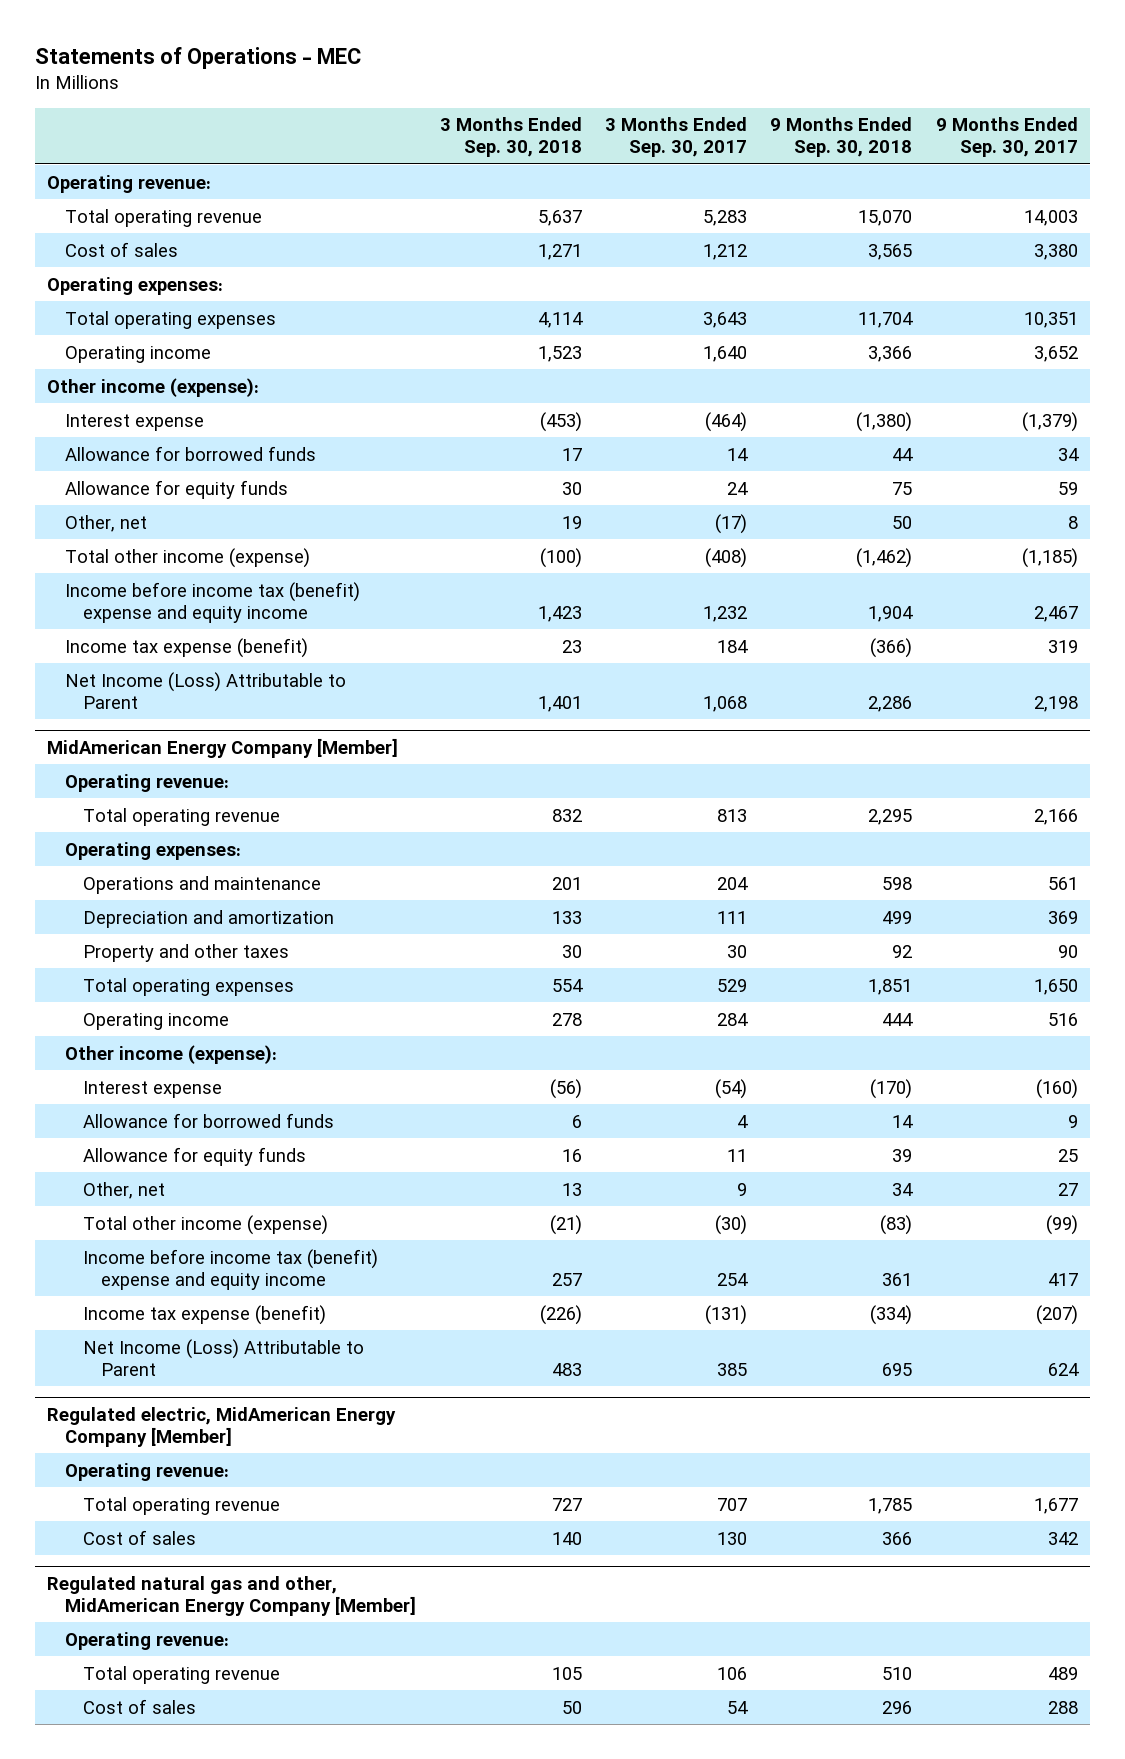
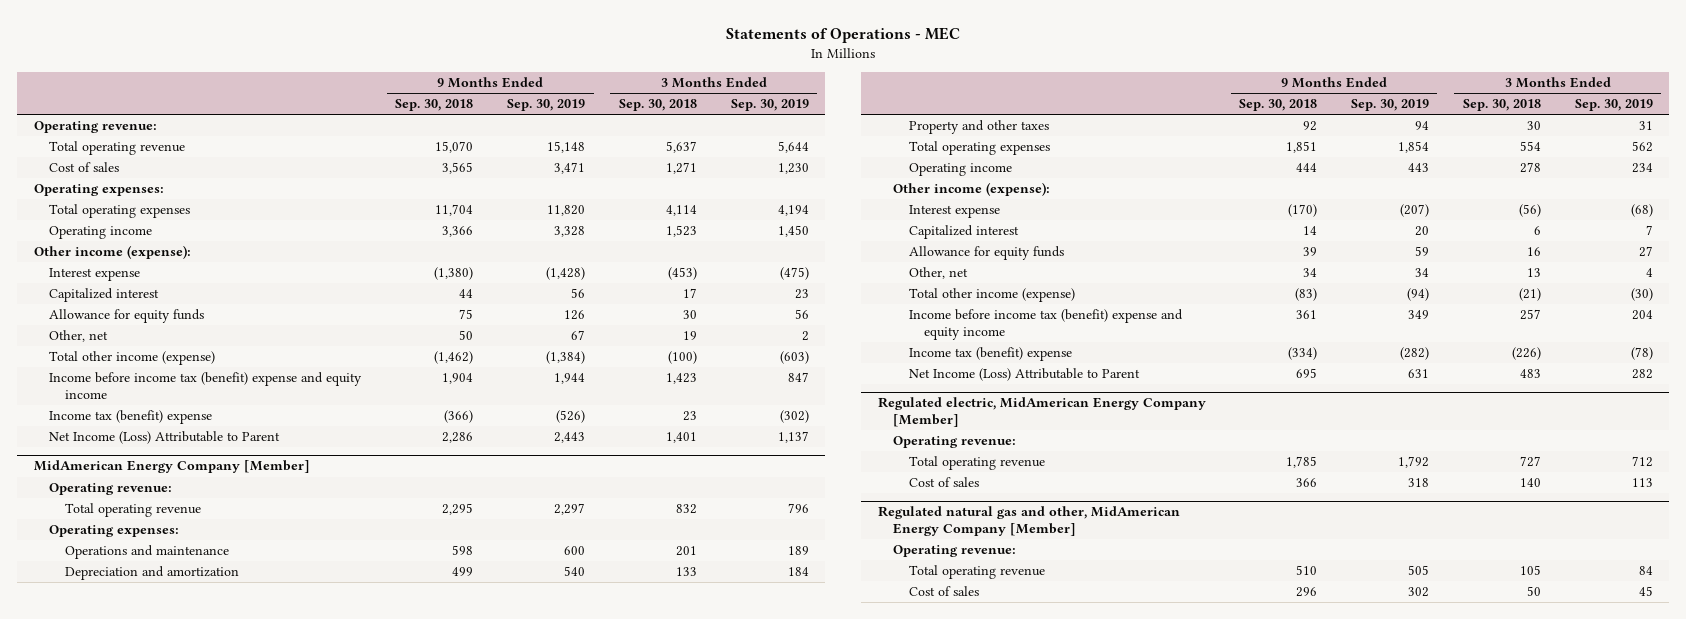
[605,117,748,158] 3 Months Ended Sep. 30, 2017 -> none
[935,117,1078,158] 9 Months Ended Sep. 30, 2017 -> none
none -> [507,99,586,112] Sep. 30, 2019
none -> [730,99,809,112] Sep. 30, 2019
[65,445,317,461] Allowance for borrowed funds -> [49,288,160,303] Capitalized interest
[65,637,309,658] Income tax expense (benefit) -> [49,410,213,425] Income tax (benefit) expense
[83,1112,335,1128] Allowance for borrowed funds -> [908,225,1019,240] Capitalized interest
[83,1304,327,1325] Income tax expense (benefit) -> [908,347,1072,362] Income tax (benefit) expense

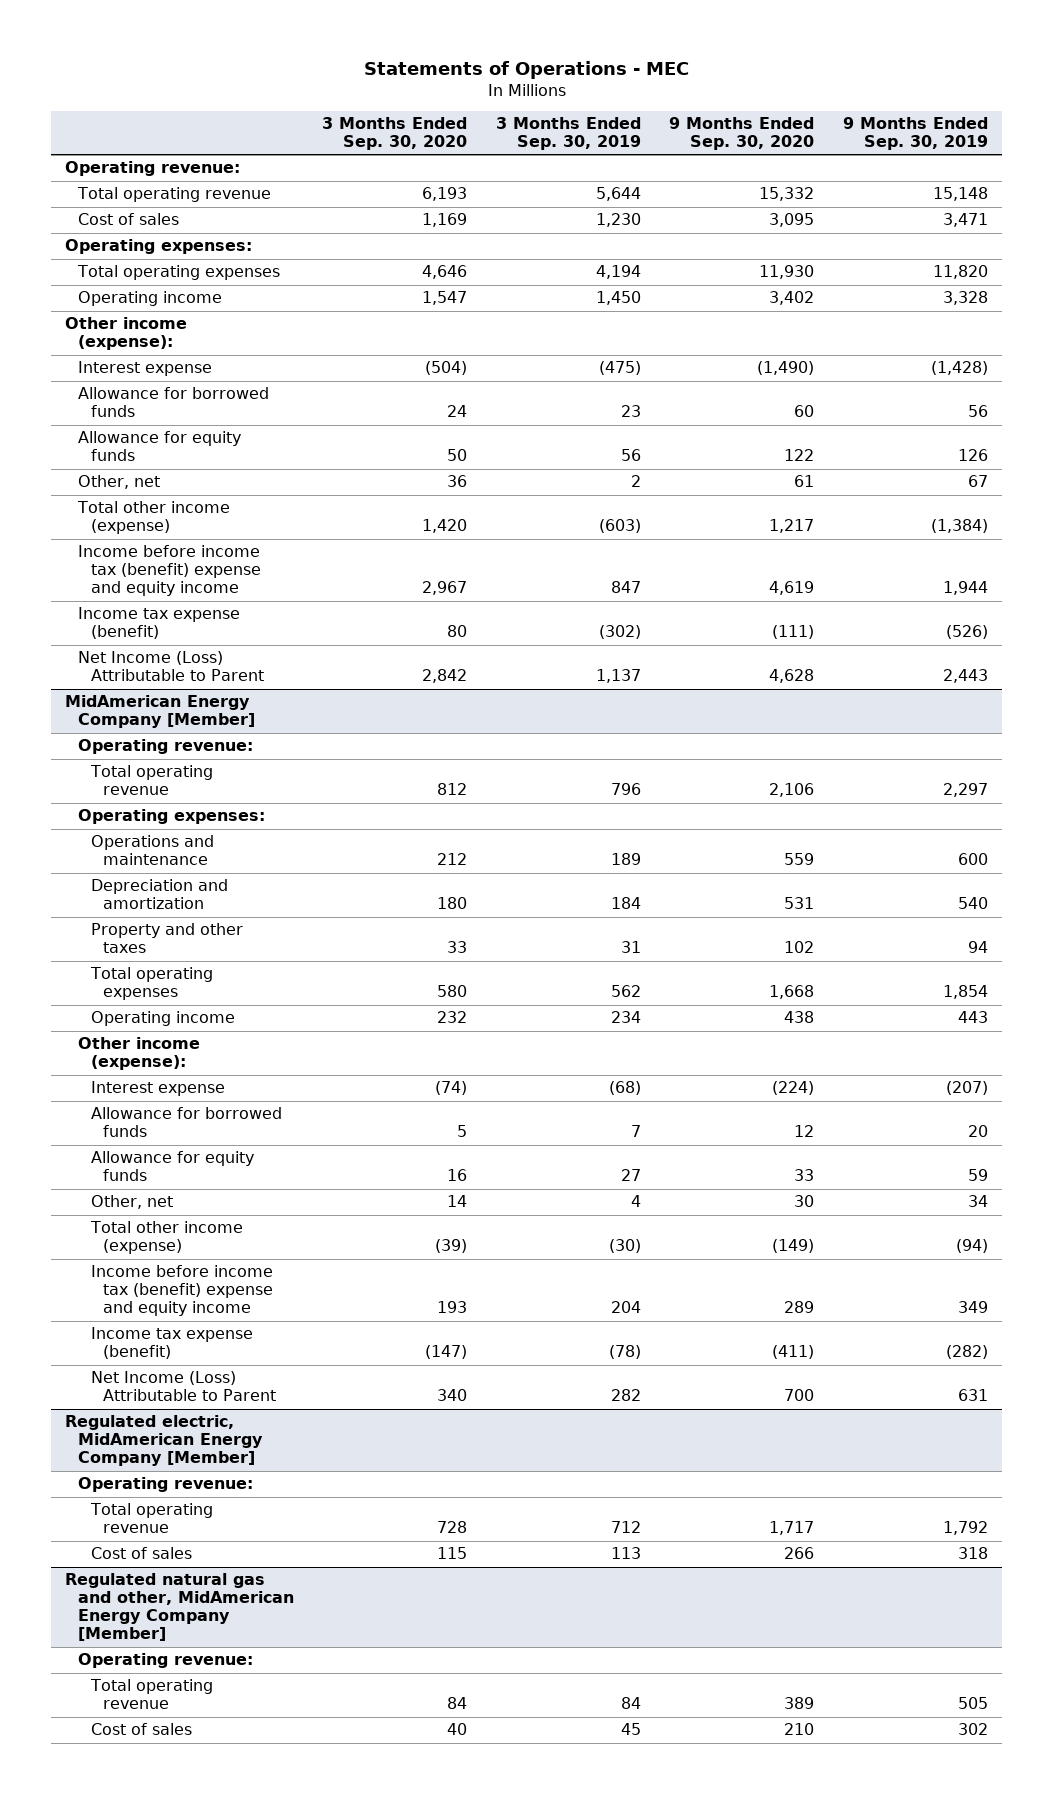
[395,99,474,112] Sep. 30, 2018 -> none
[618,99,697,112] Sep. 30, 2018 -> none
none -> [322,117,468,151] 3 Months Ended Sep. 30, 2020
none -> [669,117,815,151] 9 Months Ended Sep. 30, 2020
[49,288,160,303] Capitalized interest -> [78,387,270,418] Allowance for borrowed funds
[49,410,213,425] Income tax (benefit) expense -> [78,607,241,640] Income tax expense (benefit)
[908,225,1019,240] Capitalized interest -> [90,1107,282,1138] Allowance for borrowed funds
[908,347,1072,362] Income tax (benefit) expense -> [90,1327,253,1360] Income tax expense (benefit)

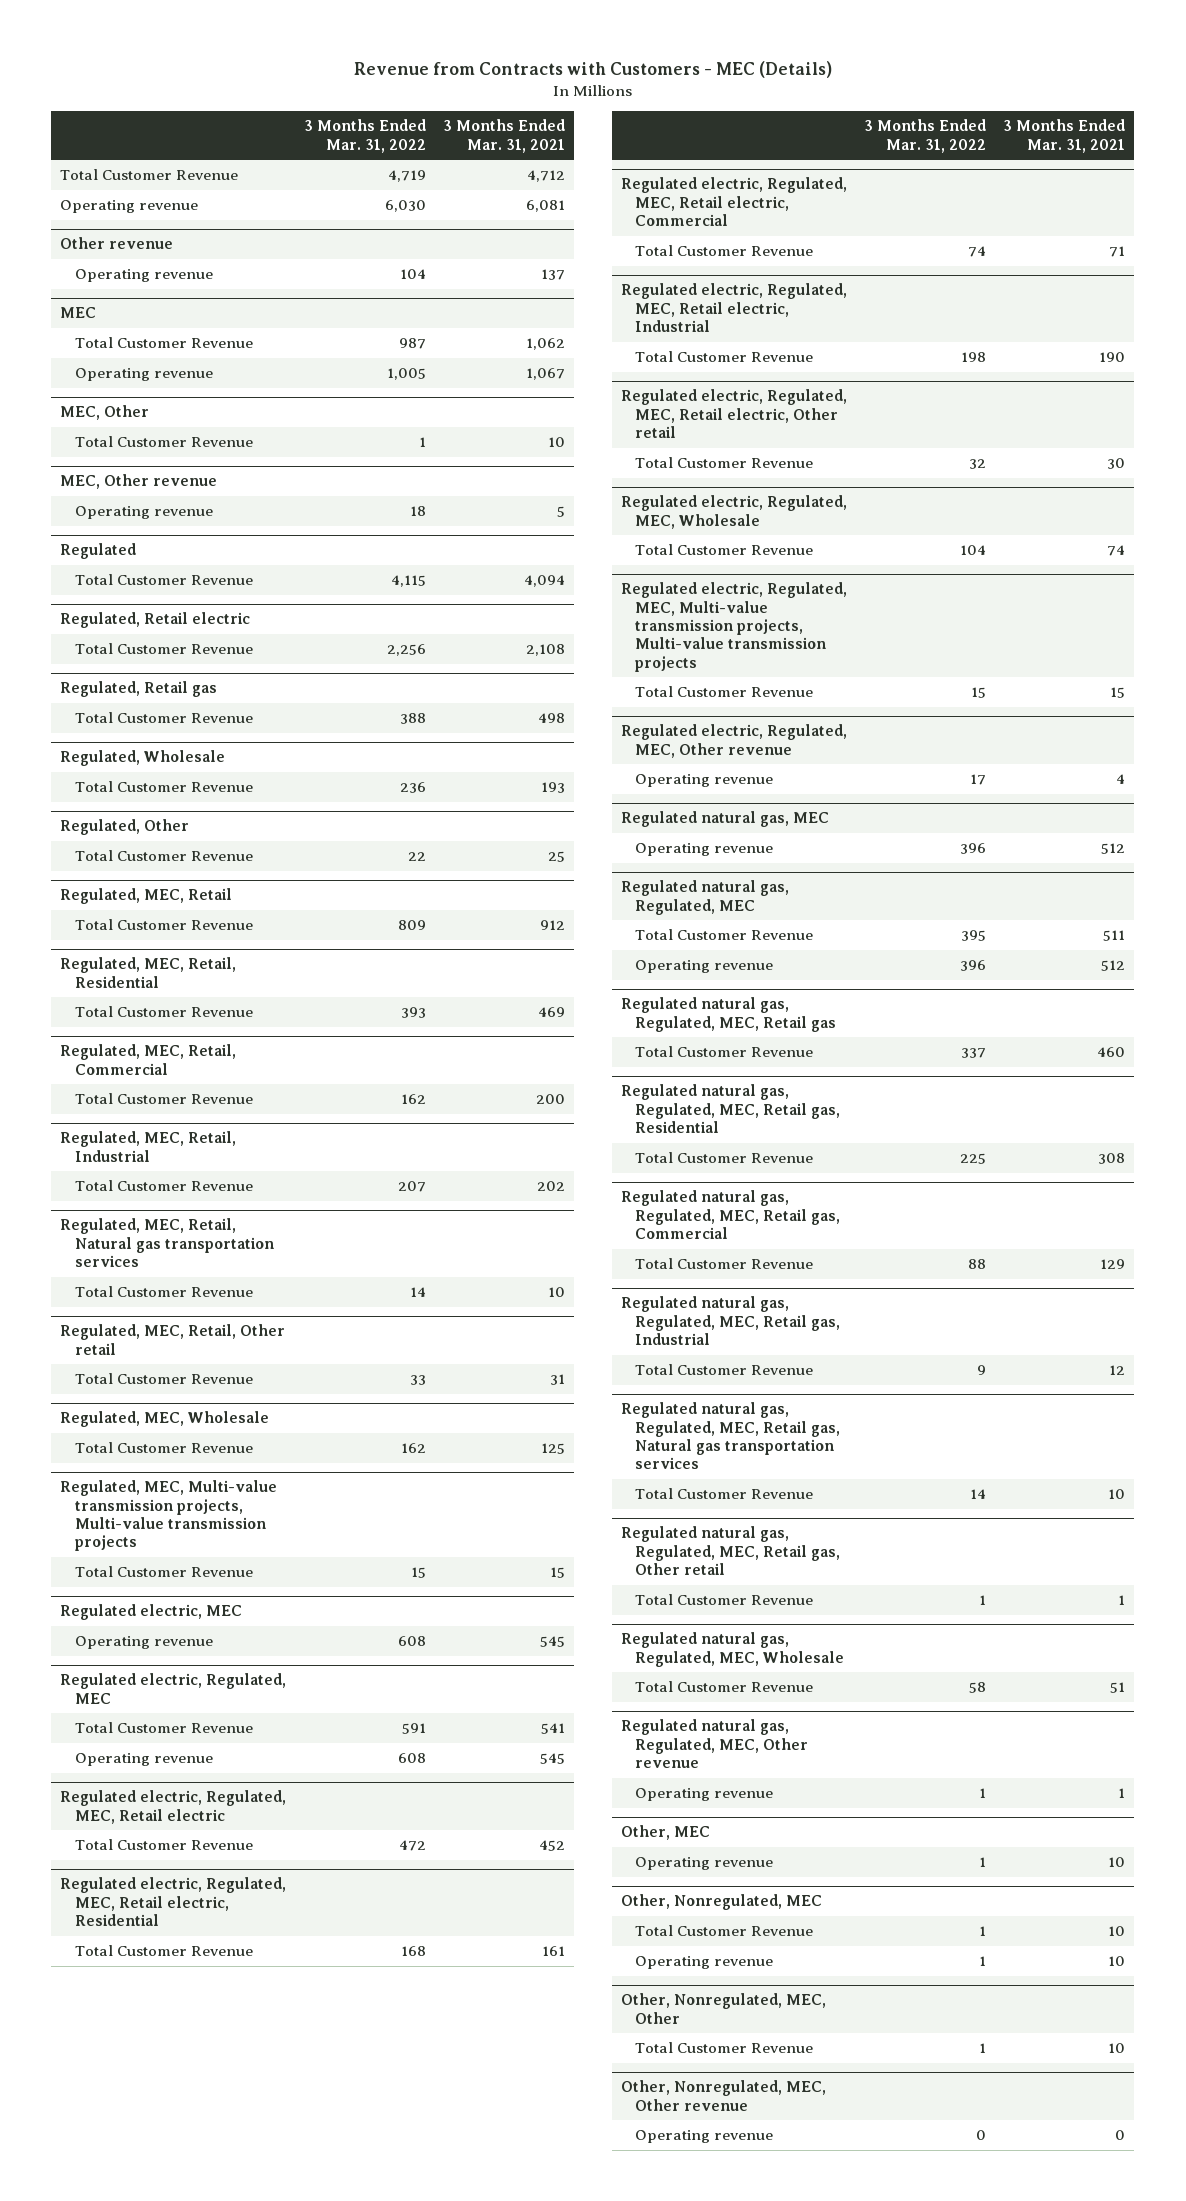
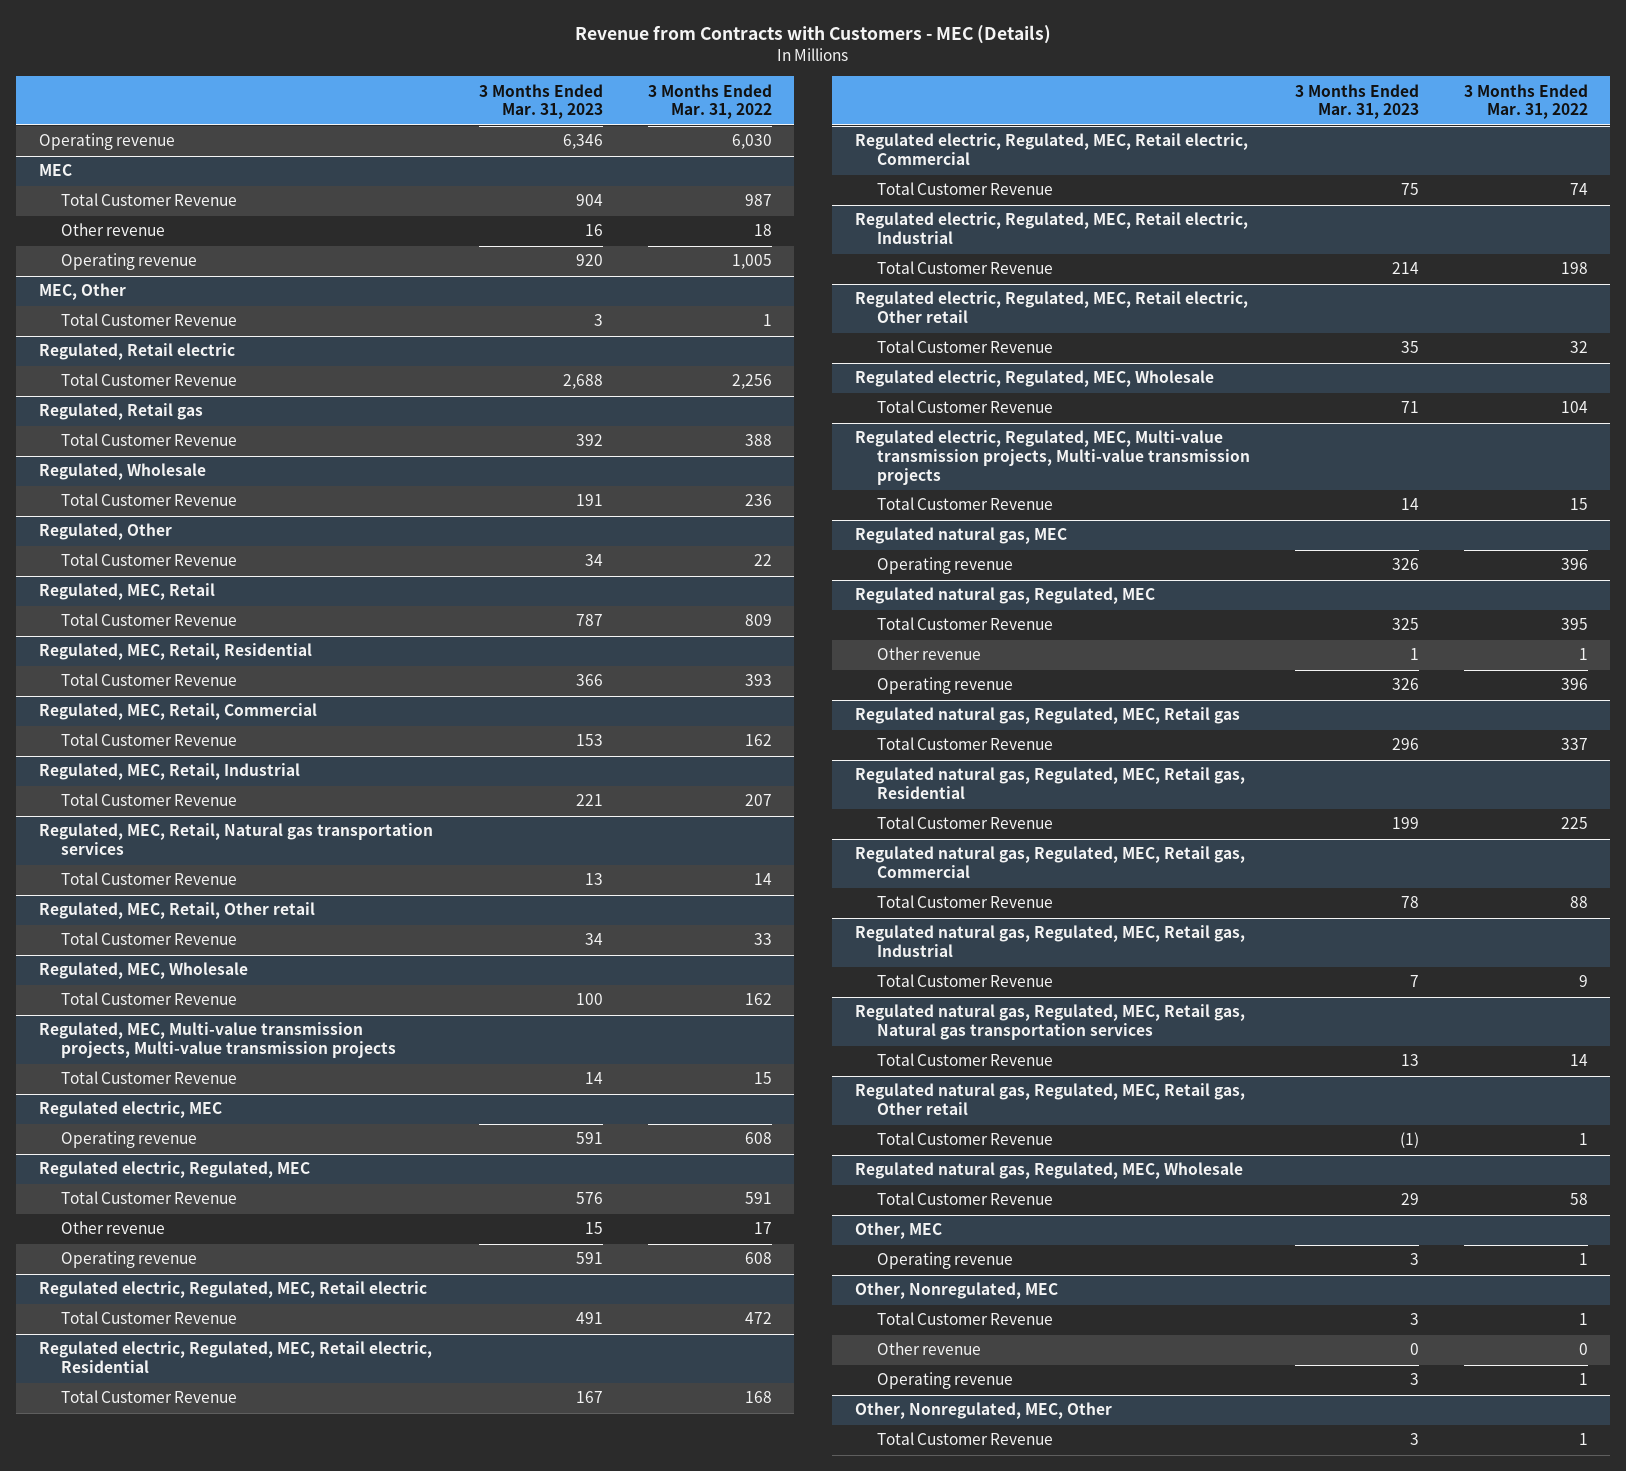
[442,119,565,153] 3 Months Ended Mar. 31, 2021 -> none
none -> [478,83,603,120] 3 Months Ended Mar. 31, 2023
[60,169,239,181] Total Customer Revenue -> none
[60,237,174,250] Other revenue -> none
[74,269,213,283] Operating revenue -> none
none -> [61,223,166,237] Other revenue
[60,474,218,490] MEC, Other revenue -> none
[74,506,213,520] Operating revenue -> none
[60,543,137,560] Regulated -> none
[74,574,253,586] Total Customer Revenue -> none
none -> [61,1221,166,1235] Other revenue
[620,724,847,758] Regulated electric, Regulated, MEC, Other revenue -> none
[635,774,774,788] Operating revenue -> none
none -> [877,647,982,661] Other revenue
[620,1719,809,1769] Regulated natural gas, Regulated, MEC, Other revenue -> none
[635,1788,774,1802] Operating revenue -> none
none -> [877,1342,982,1356] Other revenue
[620,2080,826,2111] Other, Nonregulated, MEC, Other revenue -> none
[635,2130,774,2144] Operating revenue -> none

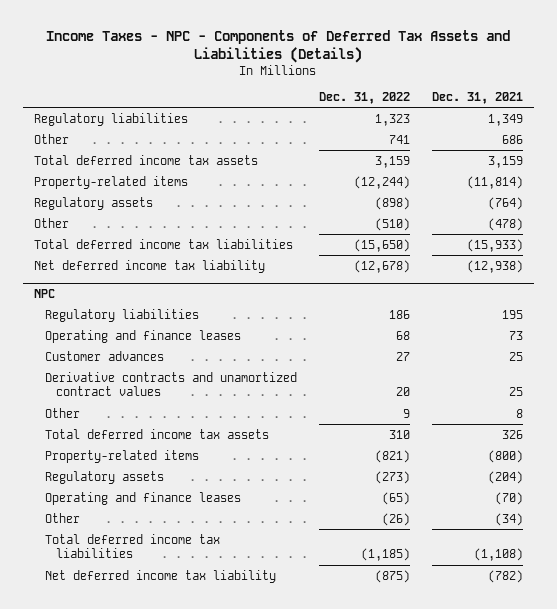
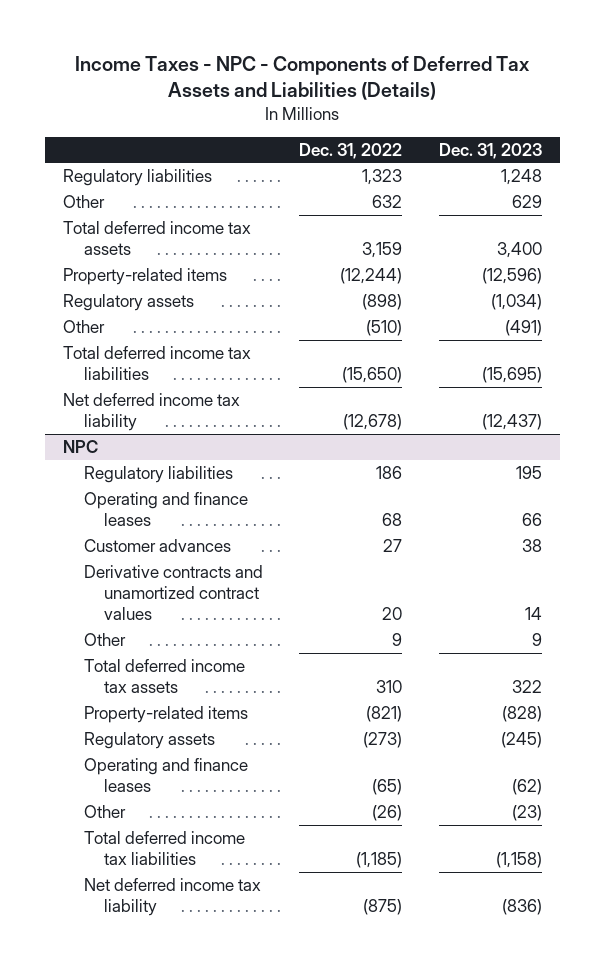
[432,91,524,104] Dec. 31, 2021 -> none
none -> [438,142,542,159] Dec. 31, 2023
[389,134,411,144] 741 -> [372,195,403,209] 632

